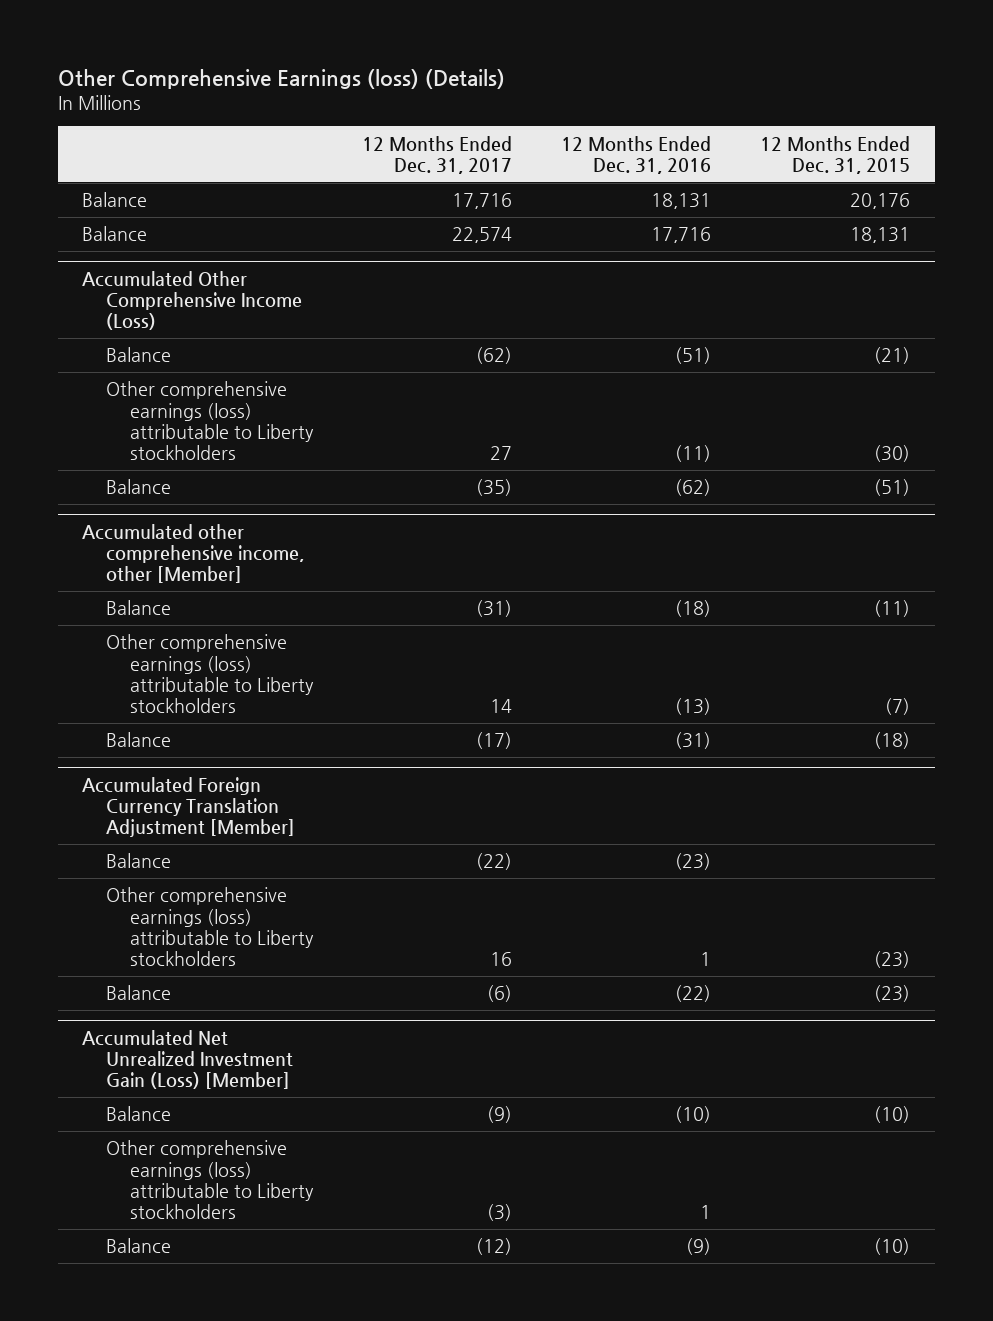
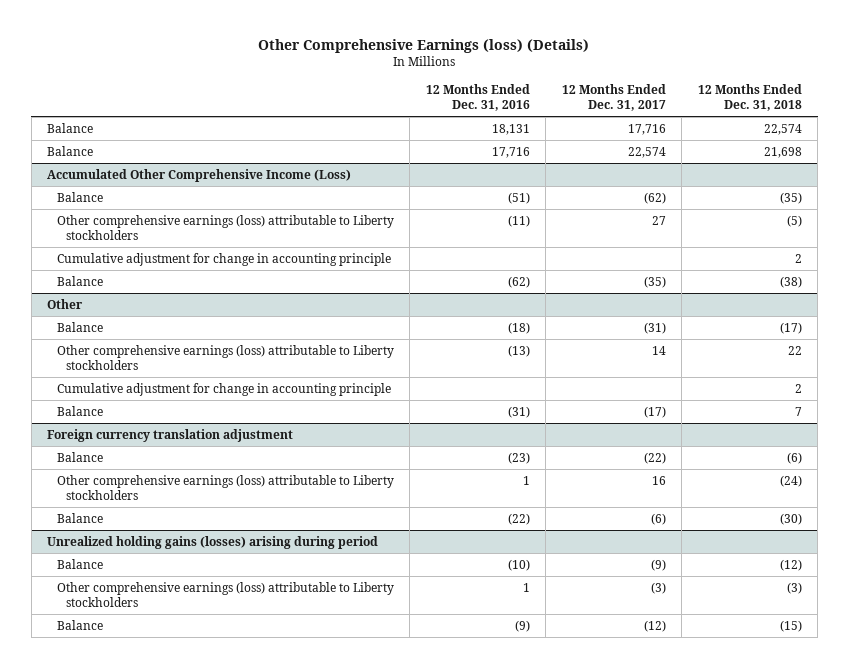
[760,135,911,174] 12 Months Ended Dec. 31, 2015 -> none
none -> [697,83,802,112] 12 Months Ended Dec. 31, 2018
none -> [56,252,391,266] Cumulative adjustment for change in accounting principle
[82,523,304,584] Accumulated other comprehensive income, other [Member] -> [47,298,84,309] Other
none -> [56,382,391,396] Cumulative adjustment for change in accounting principle
[82,776,295,838] Accumulated Foreign Currency Translation Adjustment [Member] -> [47,428,294,442] Foreign currency translation adjustment
[82,1029,293,1090] Accumulated Net Unrealized Investment Gain (Loss) [Member] -> [47,535,379,549] Unrealized holding gains (losses) arising during period

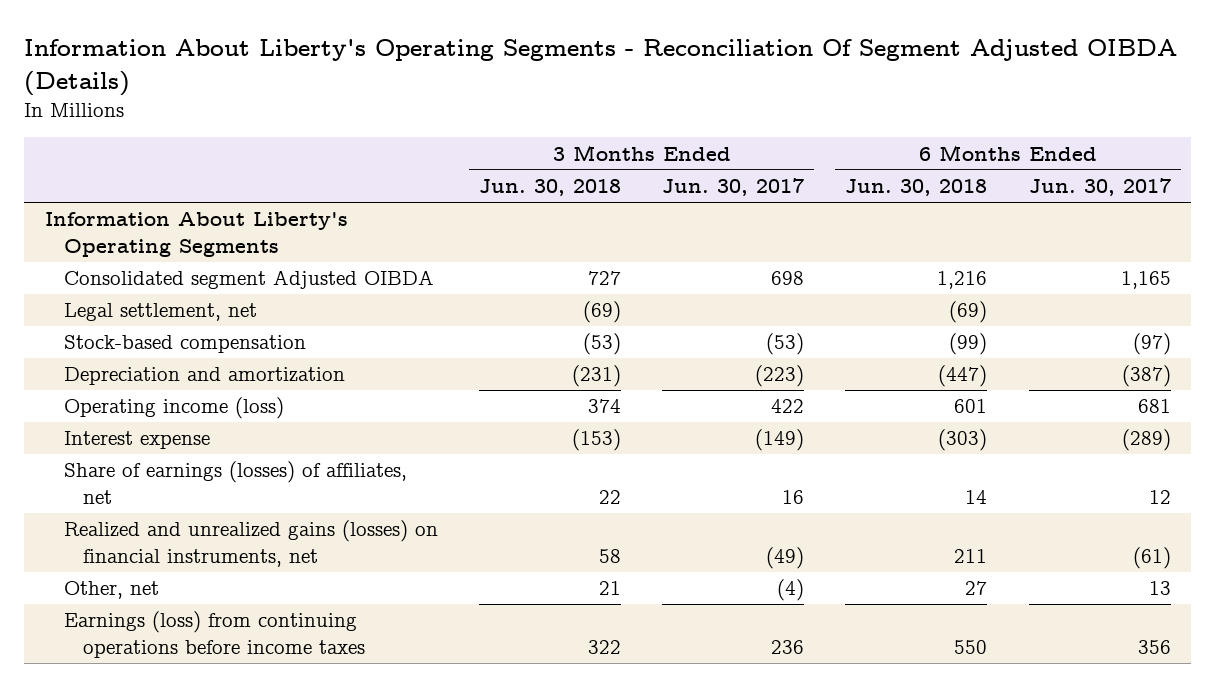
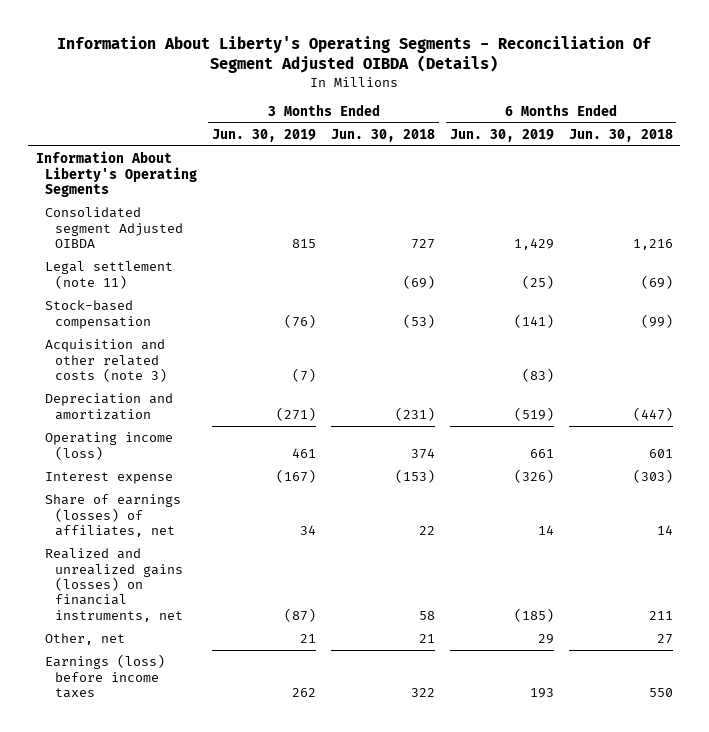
[662,178,805,197] Jun. 30, 2017 -> none
[1028,178,1171,197] Jun. 30, 2017 -> none
none -> [212,128,317,142] Jun. 30, 2019
none -> [449,128,554,142] Jun. 30, 2019
[63,303,257,322] Legal settlement, net -> [45,261,174,289] Legal settlement (note 11)
none -> [45,339,167,382] Acquisition and other related costs (note 3)
[63,611,365,659] Earnings (loss) from continuing operations before income taxes -> [45,654,166,698] Earnings (loss) before income taxes

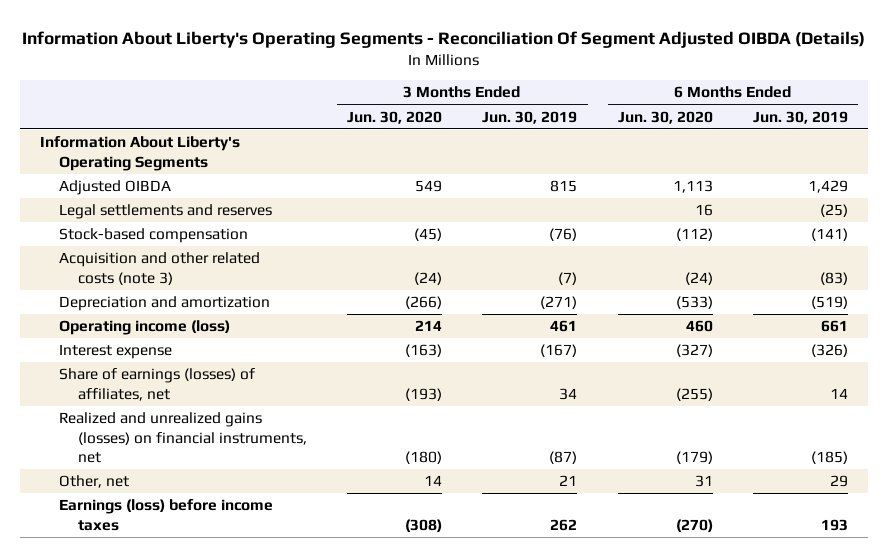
[330,128,435,142] Jun. 30, 2018 -> none
[568,128,673,142] Jun. 30, 2018 -> none
none -> [347,110,443,124] Jun. 30, 2020
none -> [617,110,713,124] Jun. 30, 2020
[45,207,183,248] Consolidated segment Adjusted OIBDA -> [59,180,172,196] Adjusted OIBDA
[45,261,174,289] Legal settlement (note 11) -> [59,204,273,220] Legal settlements and reserves

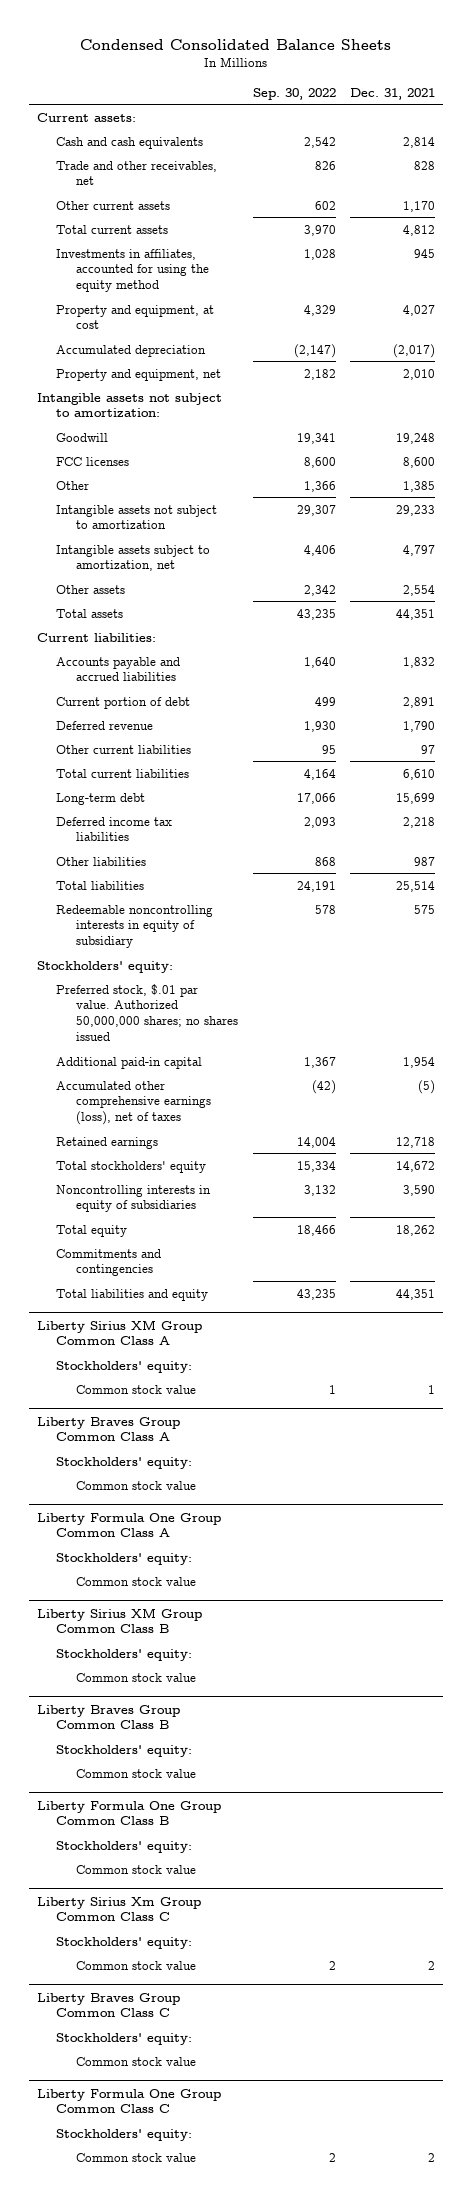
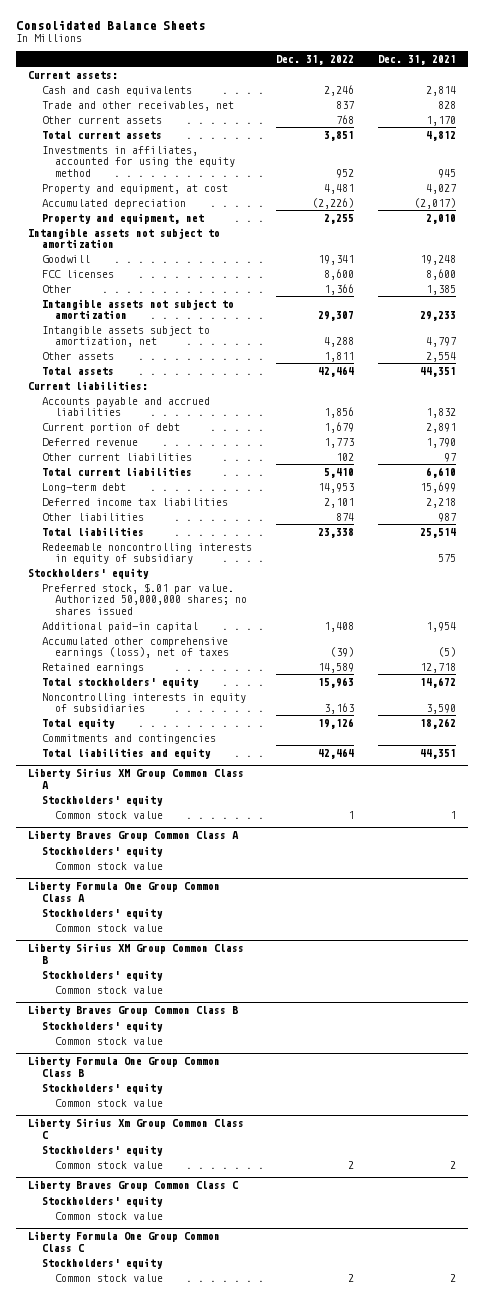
[80,38,392,50] Condensed Consolidated Balance Sheets -> [15,20,205,31] Consolidated Balance Sheets
[252,87,336,100] Sep. 30, 2022 -> none
none -> [275,55,354,66] Dec. 31, 2022
[36,392,222,418] Intangible assets not subject to amortization: -> [27,227,220,249] Intangible assets not subject to amortization
[36,960,173,973] Stockholders' equity: -> [27,567,149,579] Stockholders' equity
[56,1360,193,1373] Stockholders' equity: -> [41,794,163,806] Stockholders' equity
[56,1456,193,1469] Stockholders' equity: -> [41,845,163,857] Stockholders' equity
[56,1552,193,1565] Stockholders' equity: -> [41,907,163,919] Stockholders' equity
[56,1648,193,1661] Stockholders' equity: -> [41,969,163,981] Stockholders' equity
[56,1744,193,1757] Stockholders' equity: -> [41,1020,163,1032] Stockholders' equity
[56,1840,193,1853] Stockholders' equity: -> [41,1082,163,1094] Stockholders' equity
[56,1936,193,1949] Stockholders' equity: -> [41,1144,163,1156] Stockholders' equity
[56,2032,193,2045] Stockholders' equity: -> [41,1195,163,1207] Stockholders' equity
[56,2128,193,2141] Stockholders' equity: -> [41,1257,163,1269] Stockholders' equity

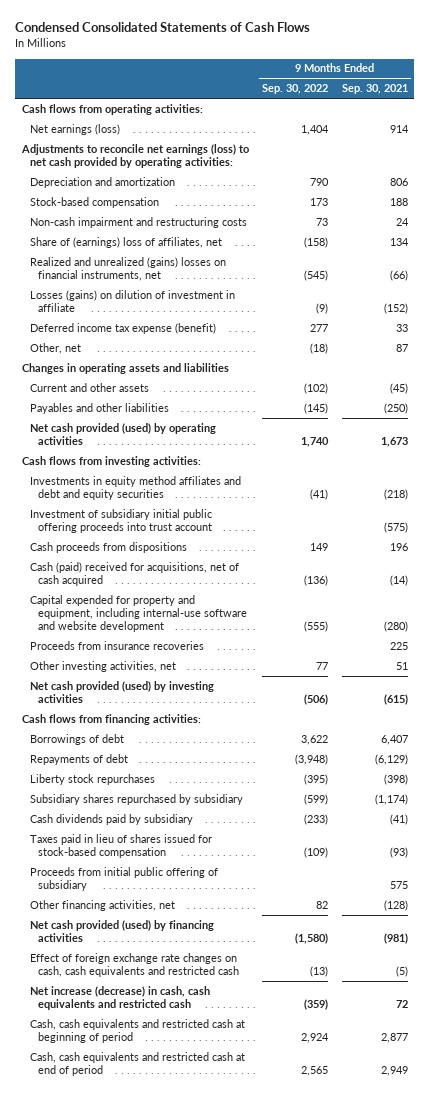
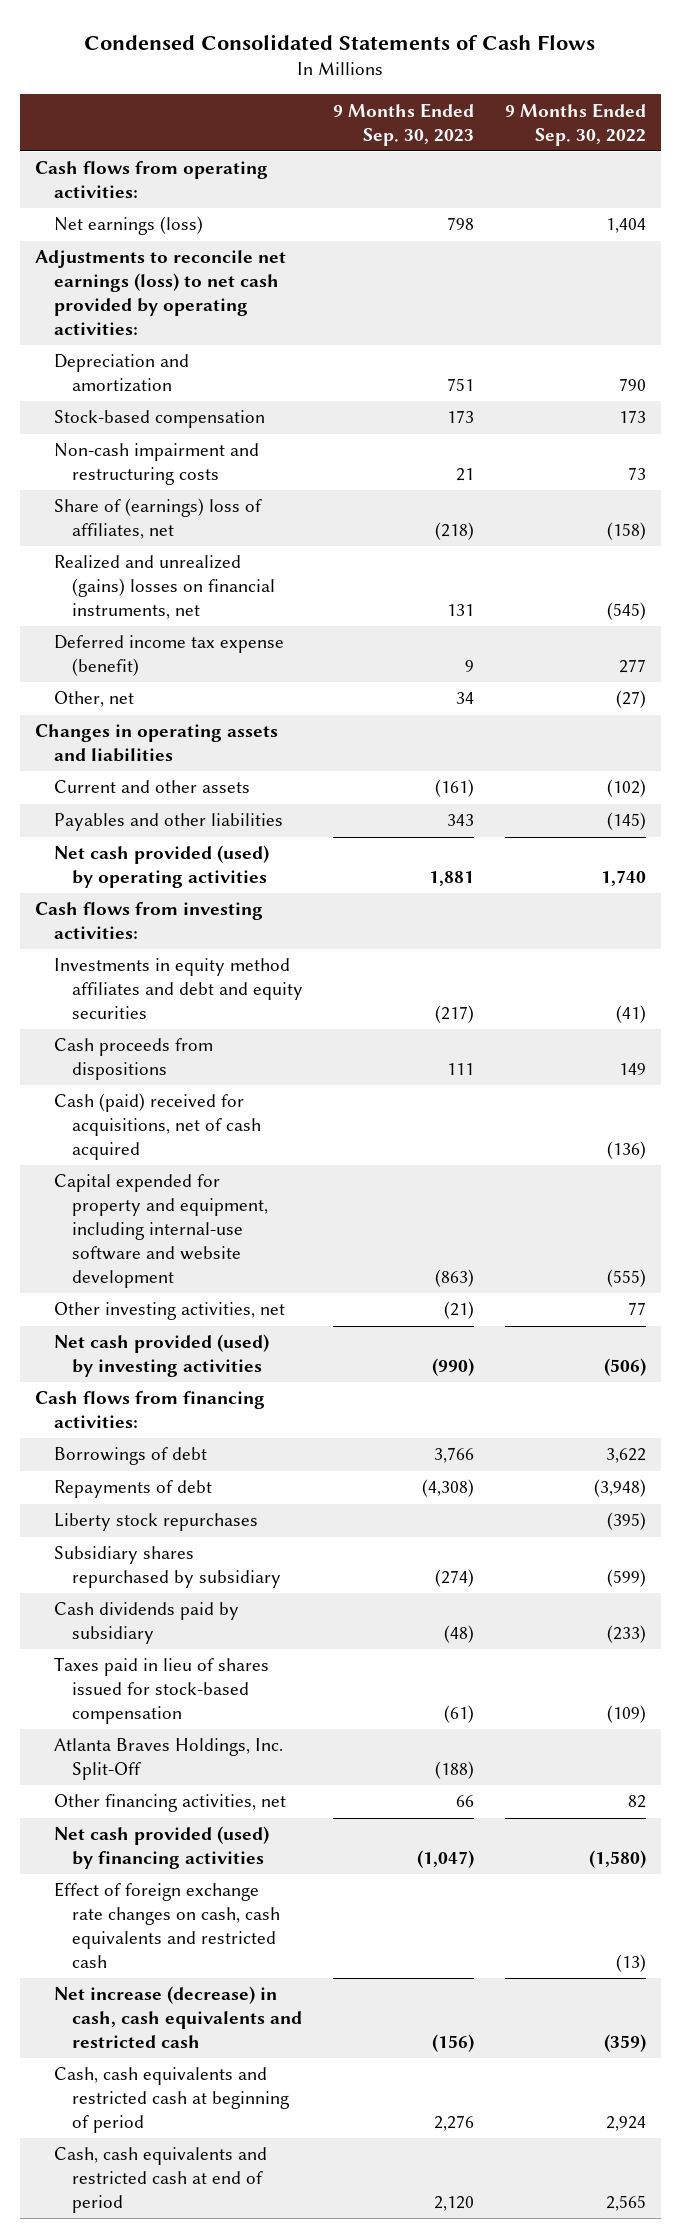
[341,84,408,95] Sep. 30, 2021 -> none
none -> [333,102,475,146] 9 Months Ended Sep. 30, 2023
[29,289,235,312] Losses (gains) on dilution of investment in affiliate -> none
[310,342,329,354] (18) -> [615,690,646,709] (27)
[29,508,212,533] Investment of subsidiary initial public offering proceeds into trust account -> none
[29,640,204,650] Proceeds from insurance recoveries -> none
[29,866,218,891] Proceeds from initial public offering of subsidiary -> none
none -> [53,1738,283,1781] Atlanta Braves Holdings, Inc. Split-Off

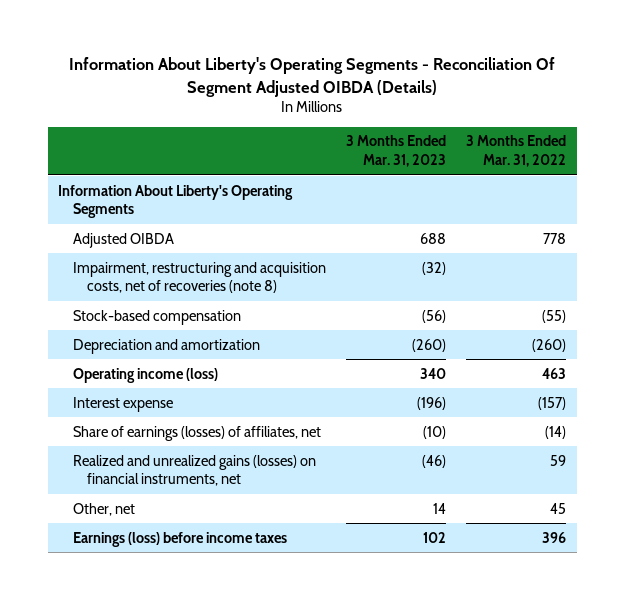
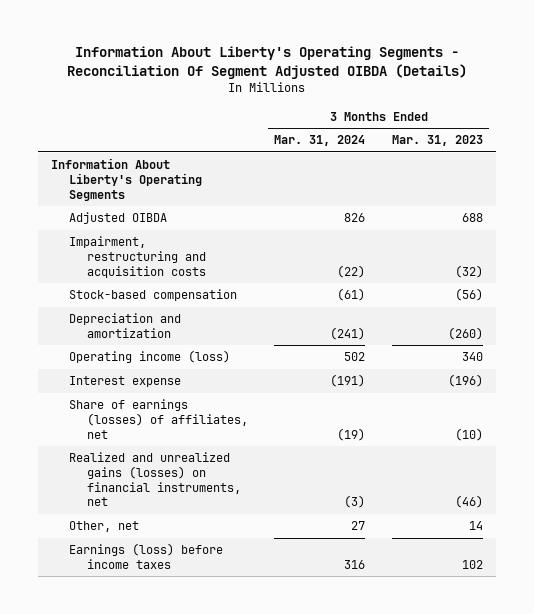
[466,135,567,168] 3 Months Ended Mar. 31, 2022 -> none
none -> [274,135,366,147] Mar. 31, 2024
[72,261,326,294] Impairment, restructuring and acquisition costs, net of recoveries (note 8) -> [69,236,206,278] Impairment, restructuring and acquisition costs

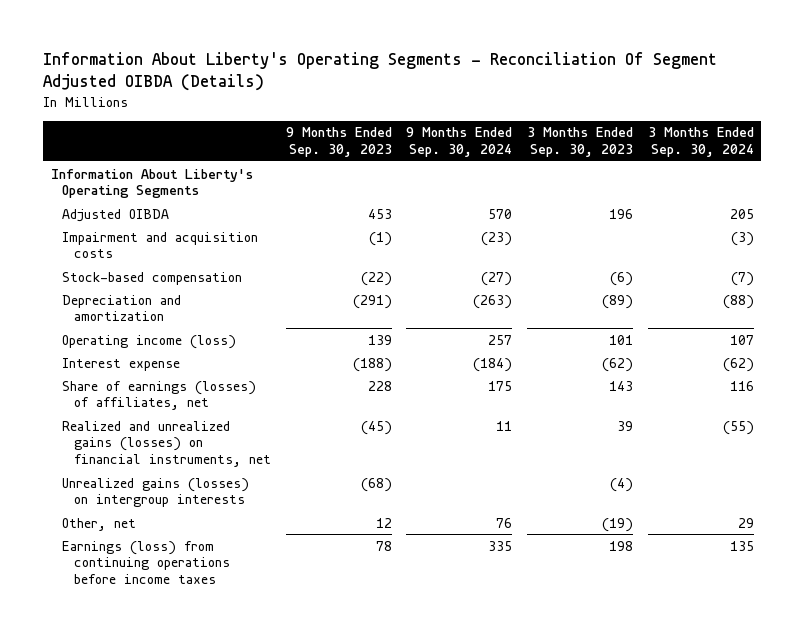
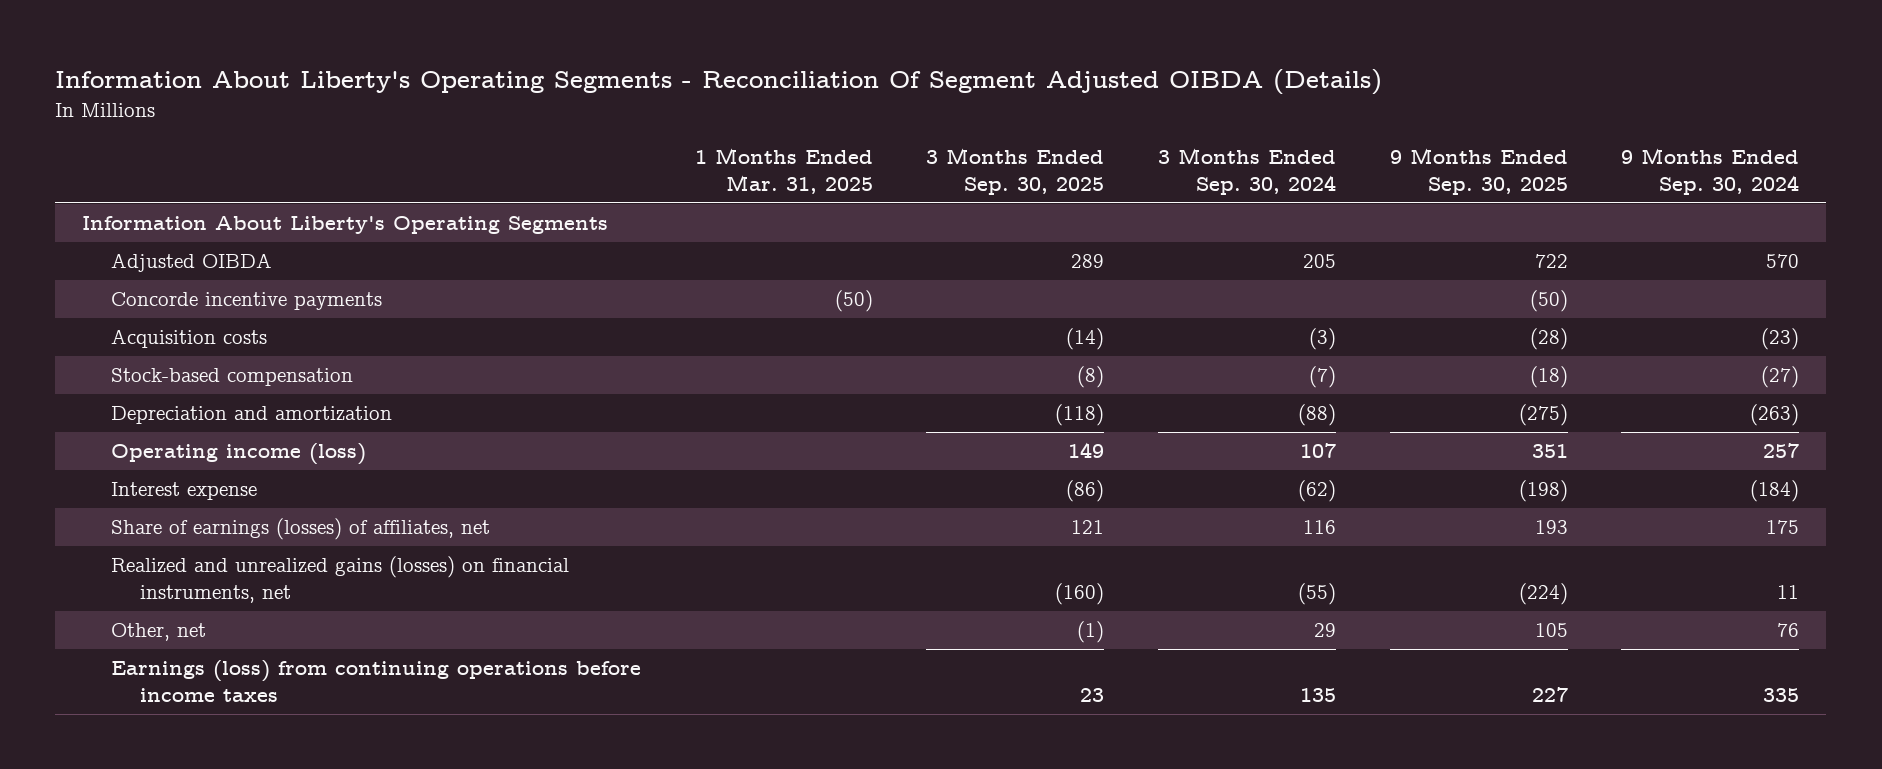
[285,127,392,157] 9 Months Ended Sep. 30, 2023 -> none
[527,127,634,157] 3 Months Ended Sep. 30, 2023 -> none
none -> [694,148,873,194] 1 Months Ended Mar. 31, 2025
none -> [926,148,1105,195] 3 Months Ended Sep. 30, 2025
none -> [1389,148,1568,195] 9 Months Ended Sep. 30, 2025
none -> [110,292,382,311] Concorde incentive payments
[62,231,259,259] Impairment and acquisition costs -> [110,329,267,349] Acquisition costs
[62,477,250,508] Unrealized gains (losses) on intergroup interests -> none

